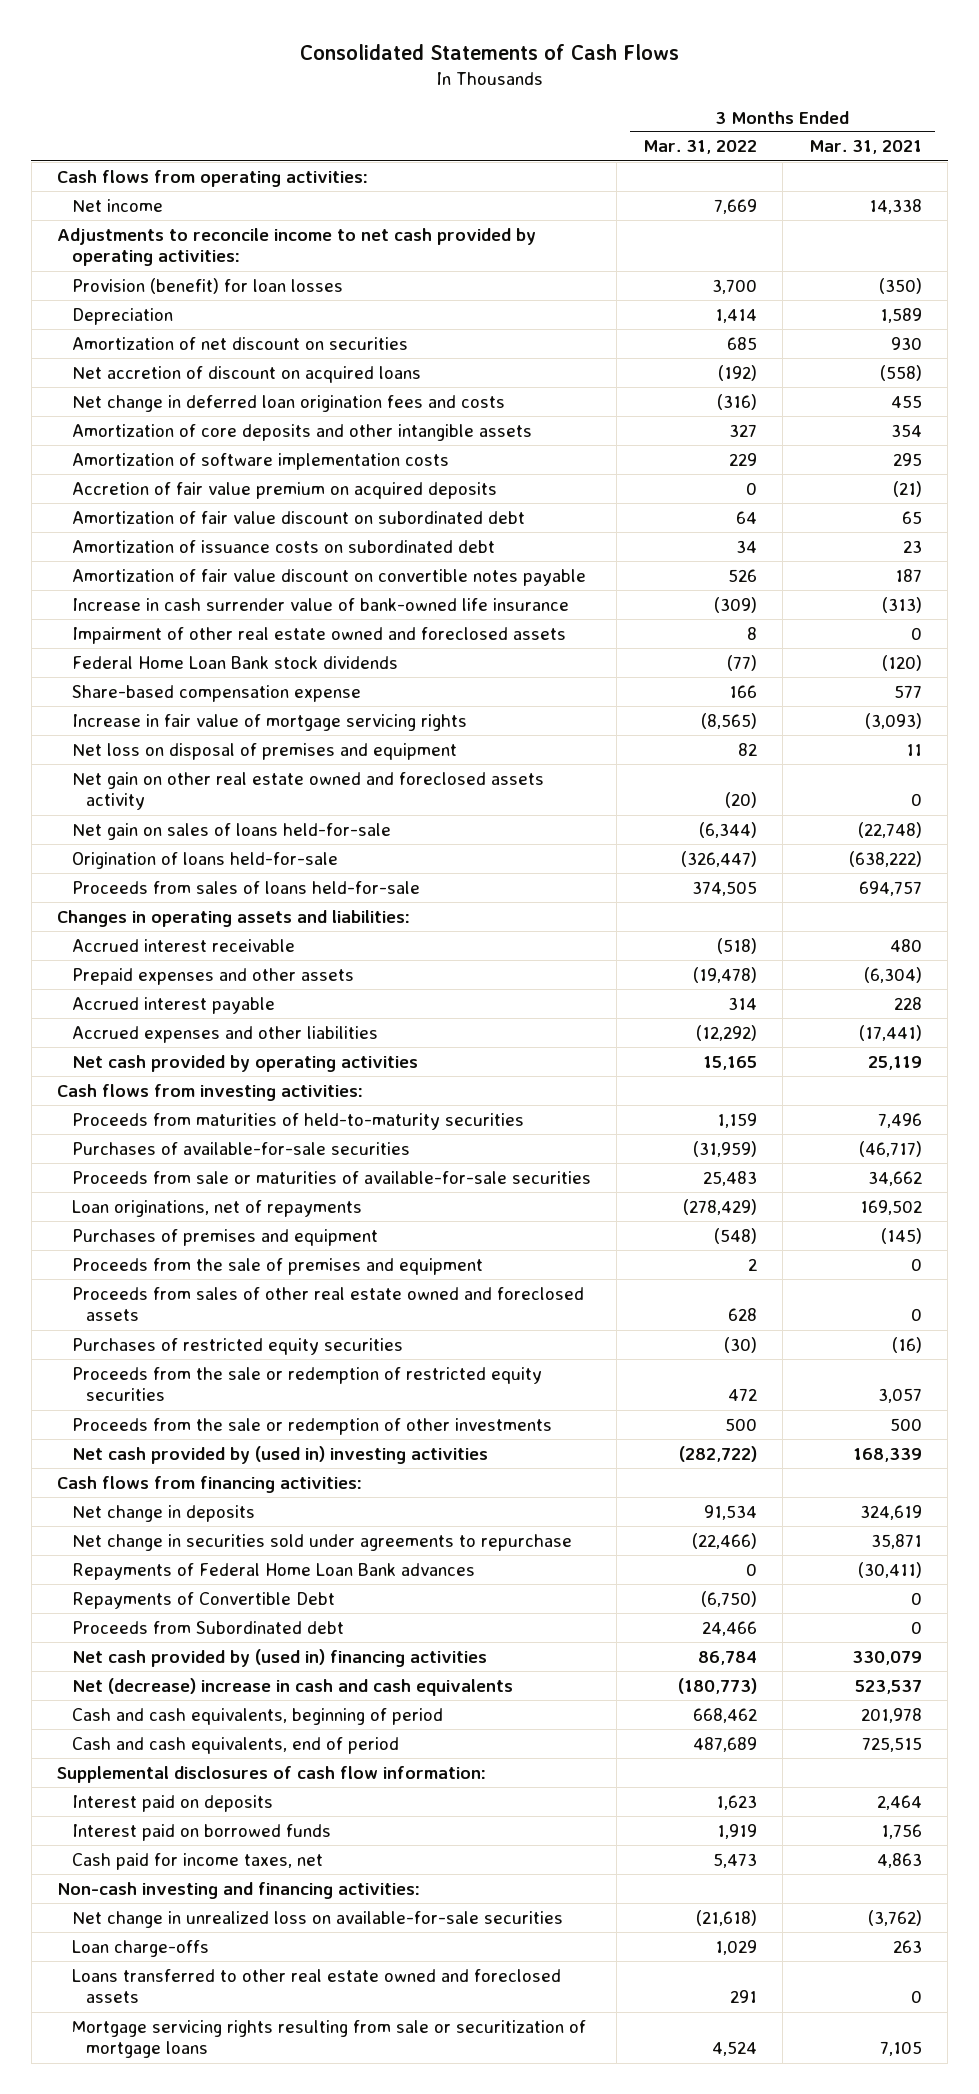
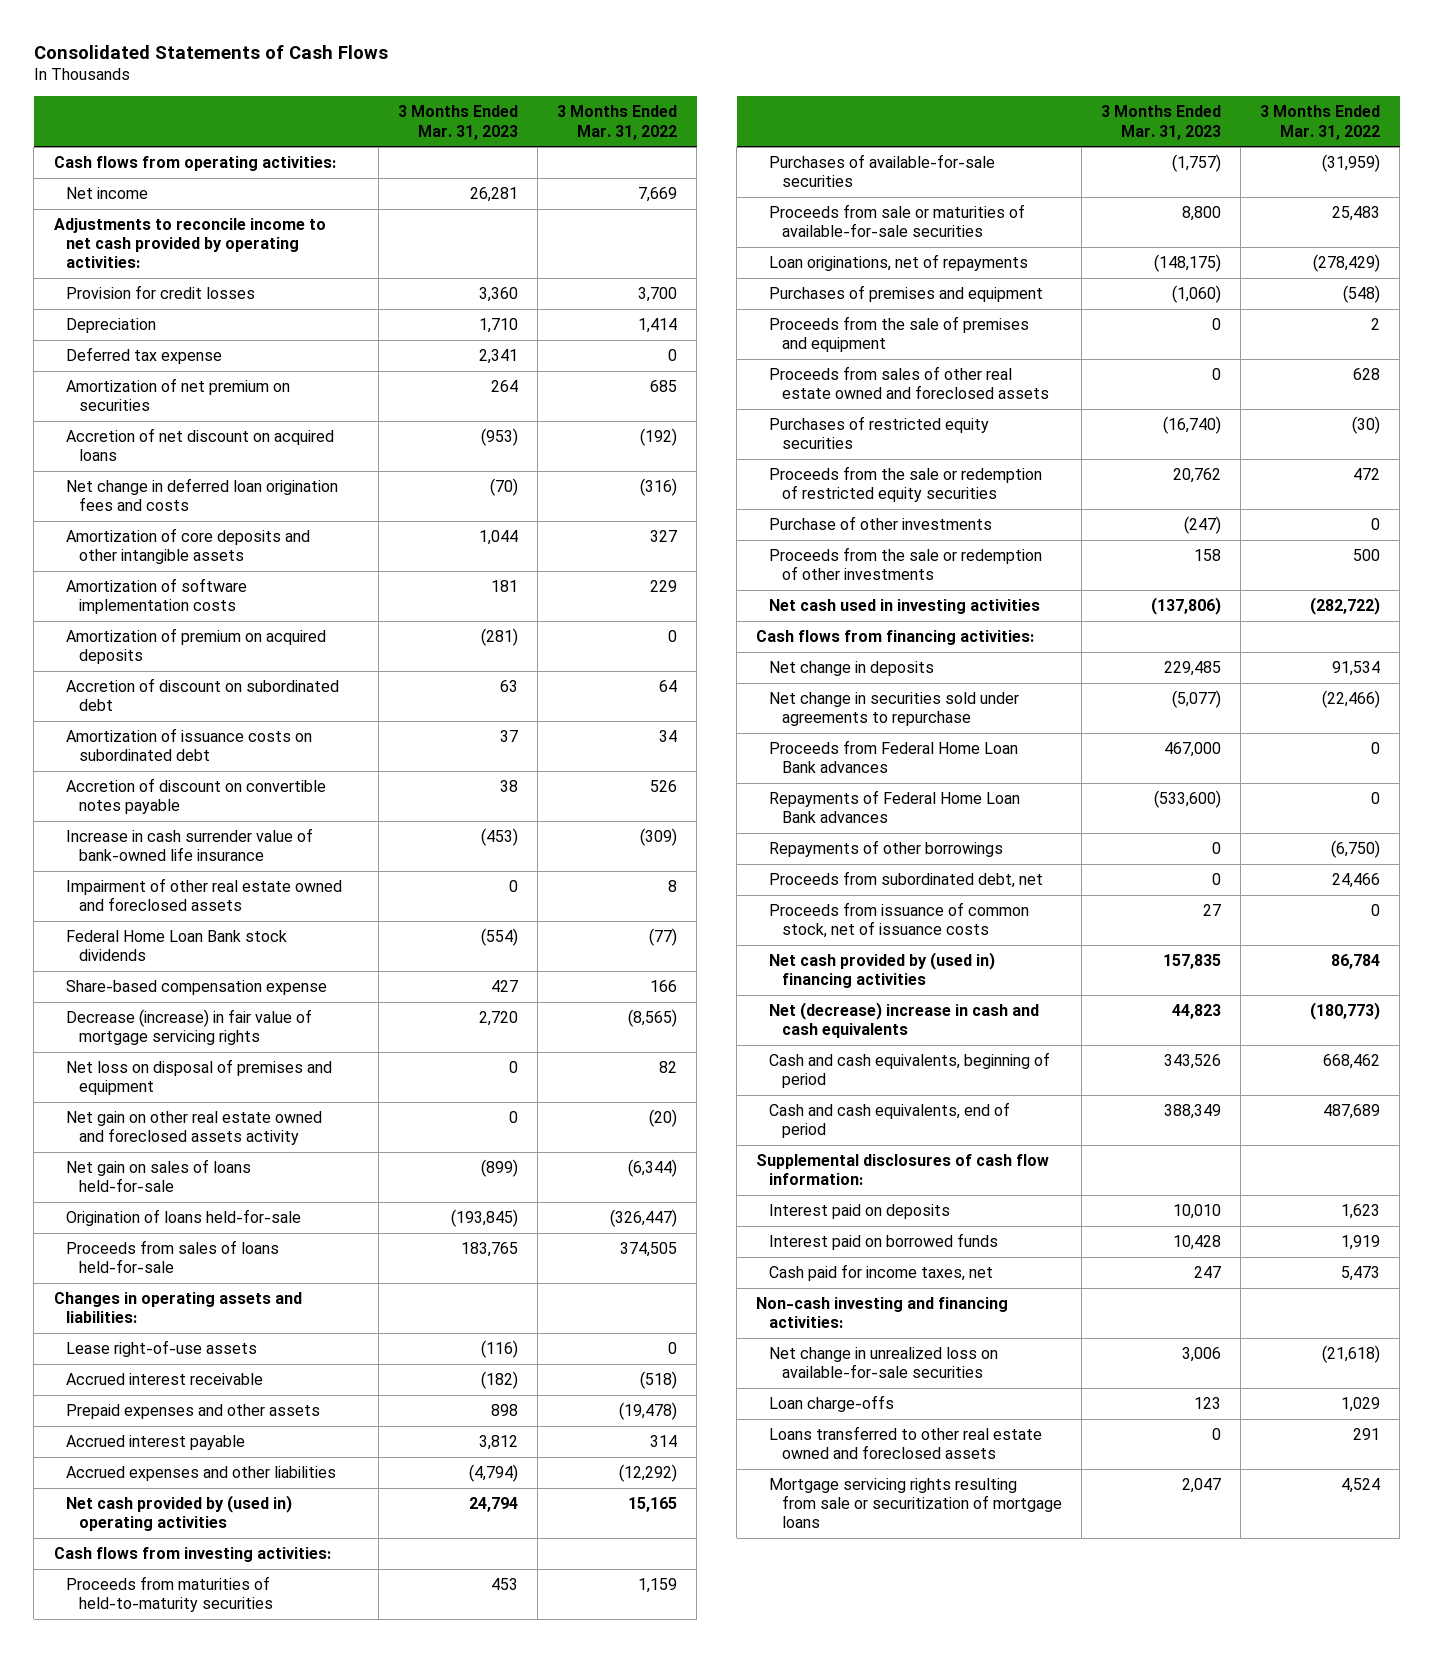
[808,140,922,155] Mar. 31, 2021 -> none
none -> [398,105,519,140] 3 Months Ended Mar. 31, 2023
[71,277,343,294] Provision (benefit) for loan losses -> [66,285,256,300] Provision for credit losses
none -> [66,347,223,365] Deferred tax expense
[71,336,408,350] Amortization of net discount on securities -> [66,378,291,412] Amortization of net premium on securities
[71,365,421,383] Net accretion of discount on acquired loans -> [66,428,335,462] Accretion of net discount on acquired loans
[71,481,497,499] Accretion of fair value premium on acquired deposits -> [66,628,327,665] Amortization of premium on acquired deposits
[71,510,525,524] Amortization of fair value discount on subordinated debt -> [66,678,340,712] Accretion of discount on subordinated debt
[71,568,586,586] Amortization of fair value discount on convertible notes payable -> [66,778,327,815] Accretion of discount on convertible notes payable
[71,713,467,731] Increase in fair value of mortgage servicing rights -> [66,1009,313,1046] Decrease (increase) in fair value of mortgage servicing rights
none -> [66,1340,258,1358] Lease right-of-use assets
[71,1054,418,1072] Net cash provided by operating activities -> [66,1495,293,1532] Net cash provided by (used in) operating activities
none -> [769,516,993,531] Purchase of other investments
[71,1445,488,1464] Net cash provided by (used in) investing activities -> [769,599,1041,615] Net cash used in investing activities
none -> [769,740,1019,774] Proceeds from Federal Home Loan Bank advances
[71,1591,335,1609] Repayments of Convertible Debt -> [769,840,1004,858] Repayments of other borrowings
[71,1620,344,1634] Proceeds from Subordinated debt -> [769,871,1044,889] Proceeds from subordinated debt, net
none -> [769,902,1030,939] Proceeds from issuance of common stock, net of issuance costs

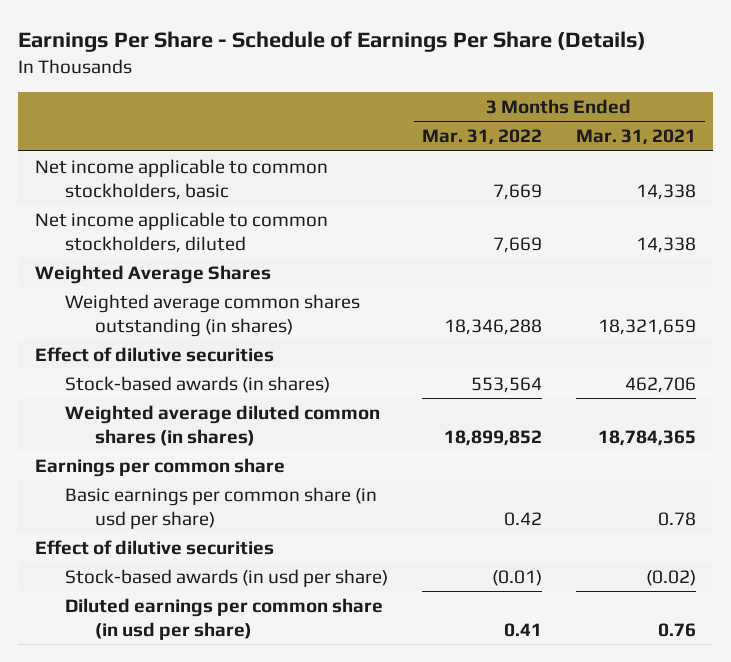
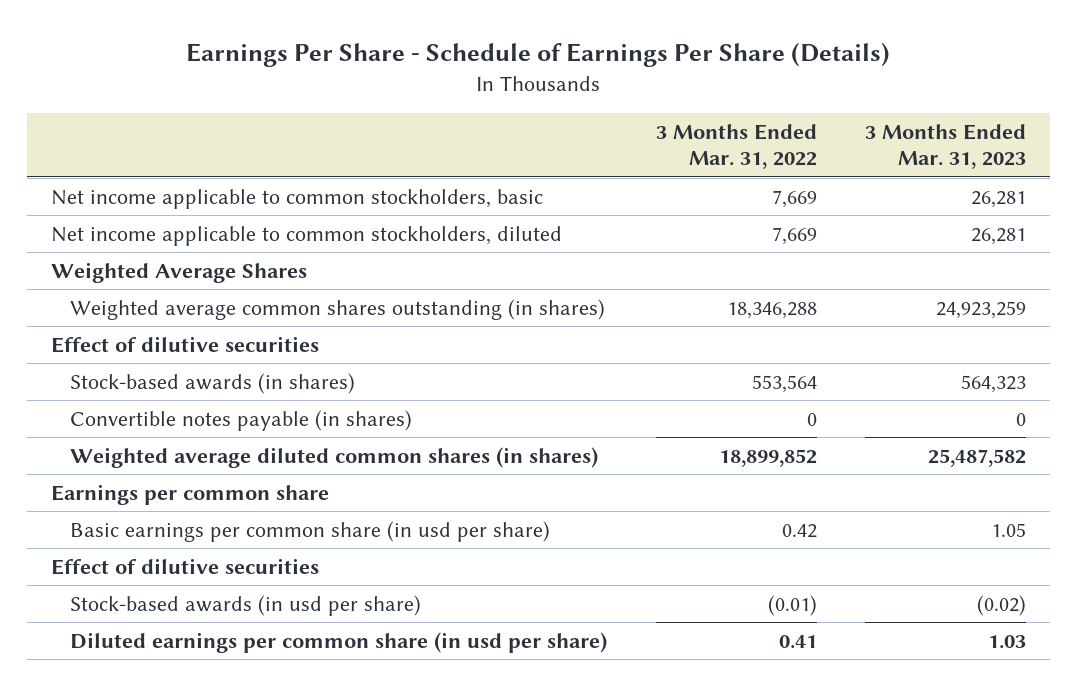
[576,129,697,146] Mar. 31, 2021 -> none
none -> [865,124,1027,170] 3 Months Ended Mar. 31, 2023
none -> [70,409,413,431] Convertible notes payable (in shares)

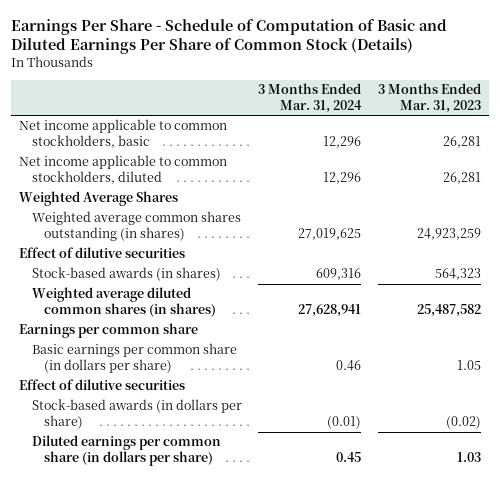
[186,42,891,68] Earnings Per Share - Schedule of Earnings Per Share (Details) -> [11,18,448,55] Earnings Per Share - Schedule of Computation of Basic and Diluted Earnings Per Share of Common Stock (Details)
[655,124,817,170] 3 Months Ended Mar. 31, 2022 -> none
none -> [258,83,363,114] 3 Months Ended Mar. 31, 2024
[70,409,413,431] Convertible notes payable (in shares) -> none
[70,520,551,542] Basic earnings per common share (in usd per share) -> [31,343,237,374] Basic earnings per common share (in dollars per share)
[70,594,422,616] Stock-based awards (in usd per share) -> [31,399,242,430] Stock-based awards (in dollars per share)
[70,631,608,653] Diluted earnings per common share (in usd per share) -> [31,435,221,467] Diluted earnings per common share (in dollars per share)

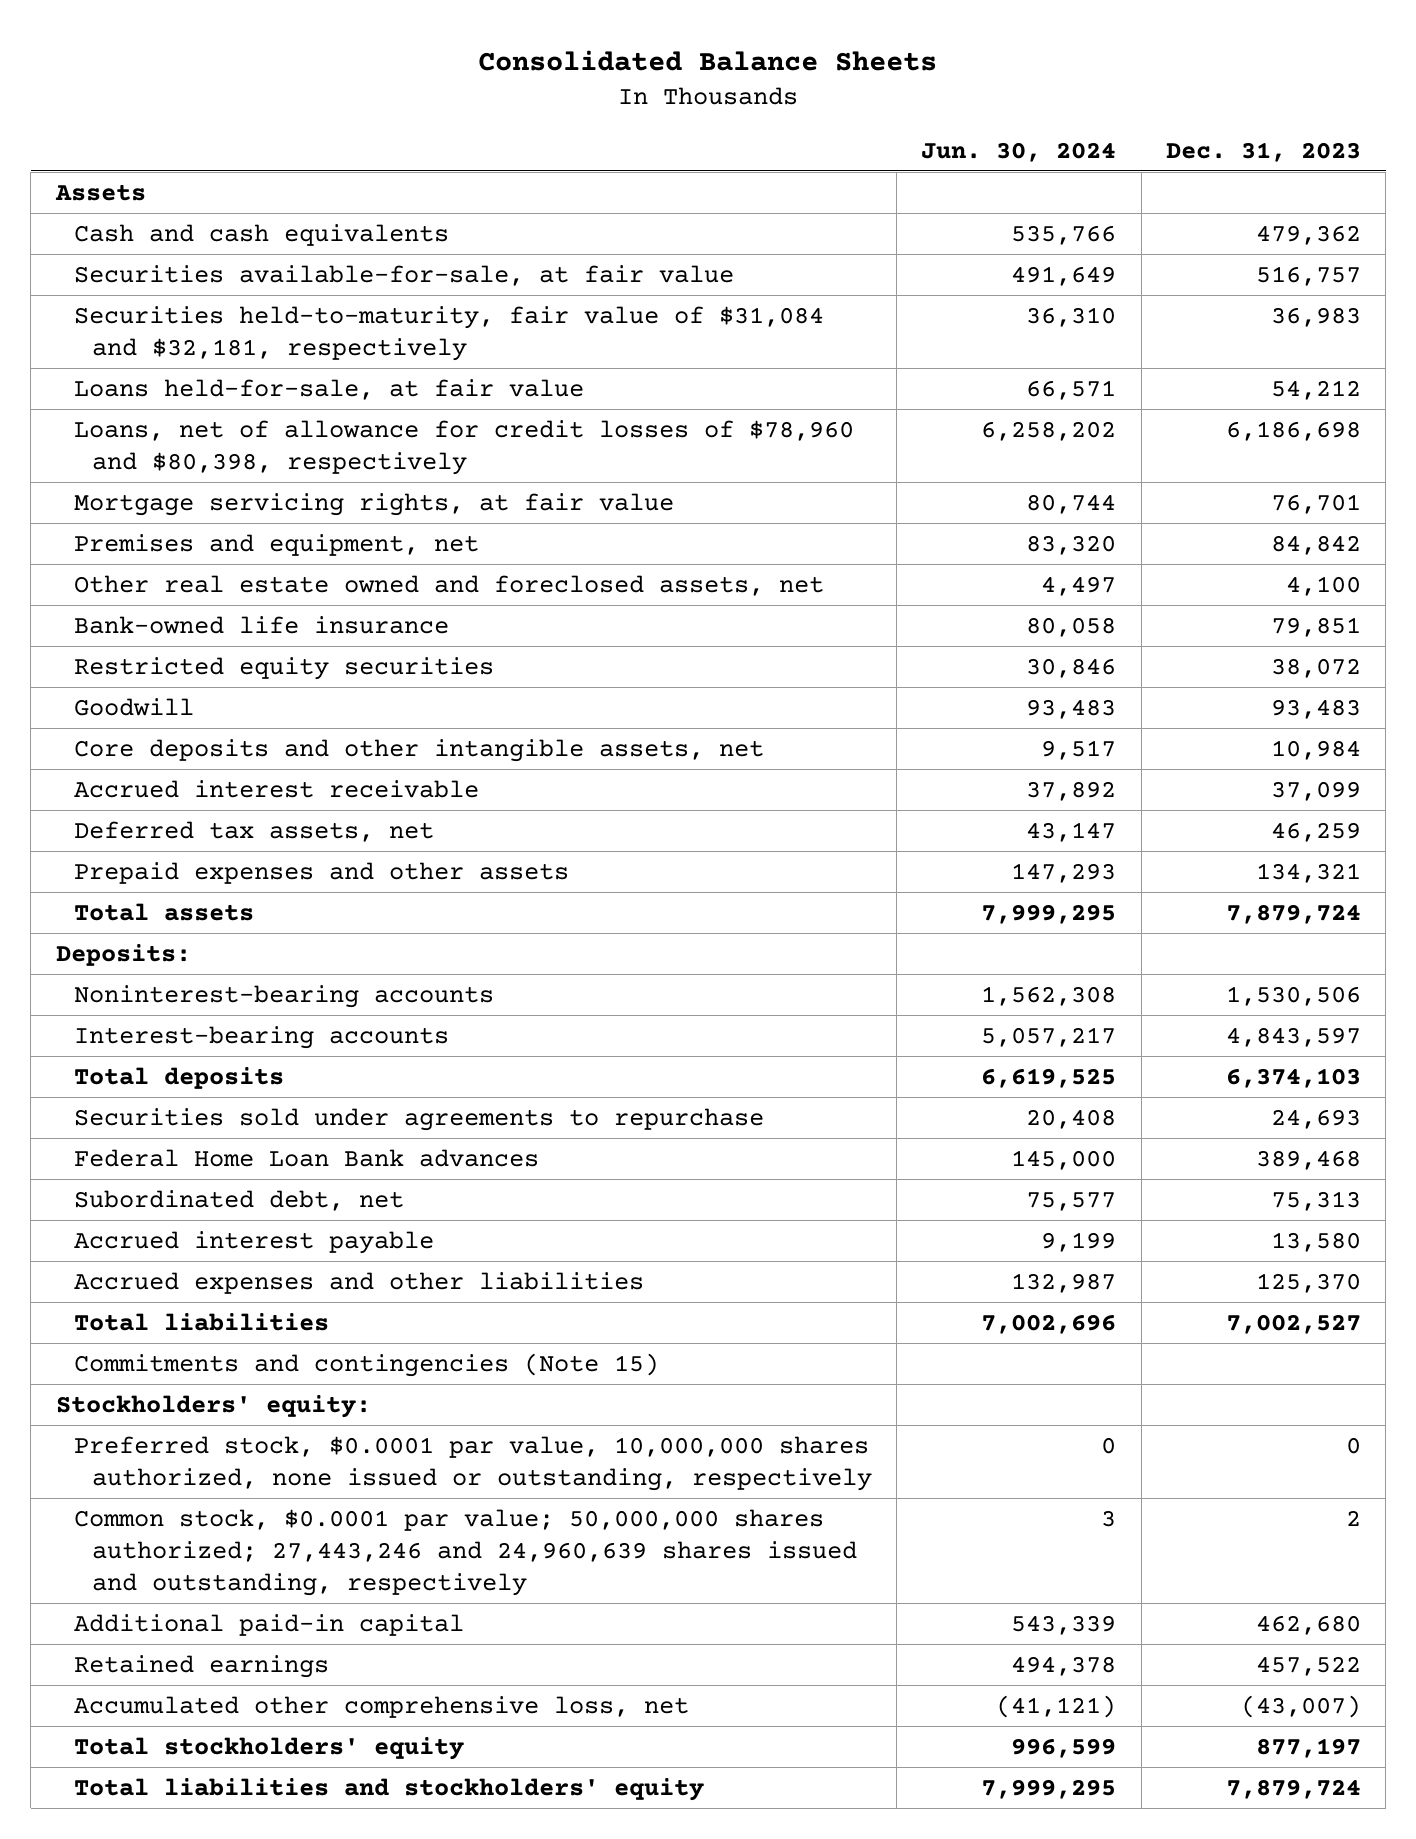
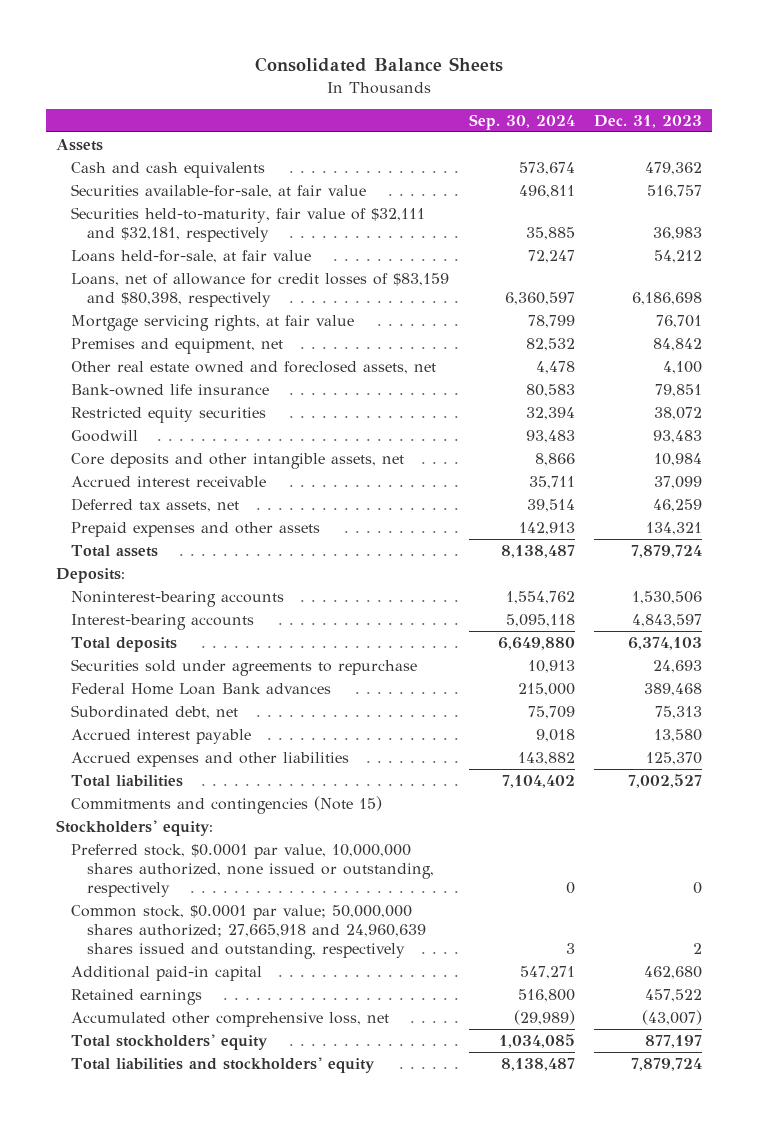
[921,141,1117,162] Jun. 30, 2024 -> none
none -> [468,113,575,130] Sep. 30, 2024
[73,305,824,361] Securities held-to-maturity, fair value of $31,084 and $32,181, respectively -> [71,207,426,243] Securities held-to-maturity, fair value of $32,111 and $32,181, respectively
[73,419,854,475] Loans, net of allowance for credit losses of $78,960 and $80,398, respectively -> [71,273,450,308] Loans, net of allowance for credit losses of $83,159 and $80,398, respectively
[73,1508,857,1596] Common stock, $0.0001 par value; 50,000,000 shares authorized; 27,443,246 and 24,960,639 shares issued and outstanding, respectively -> [71,905,426,960] Common stock, $0.0001 par value; 50,000,000 shares authorized; 27,665,918 and 24,960,639 shares issued and outstanding, respectively

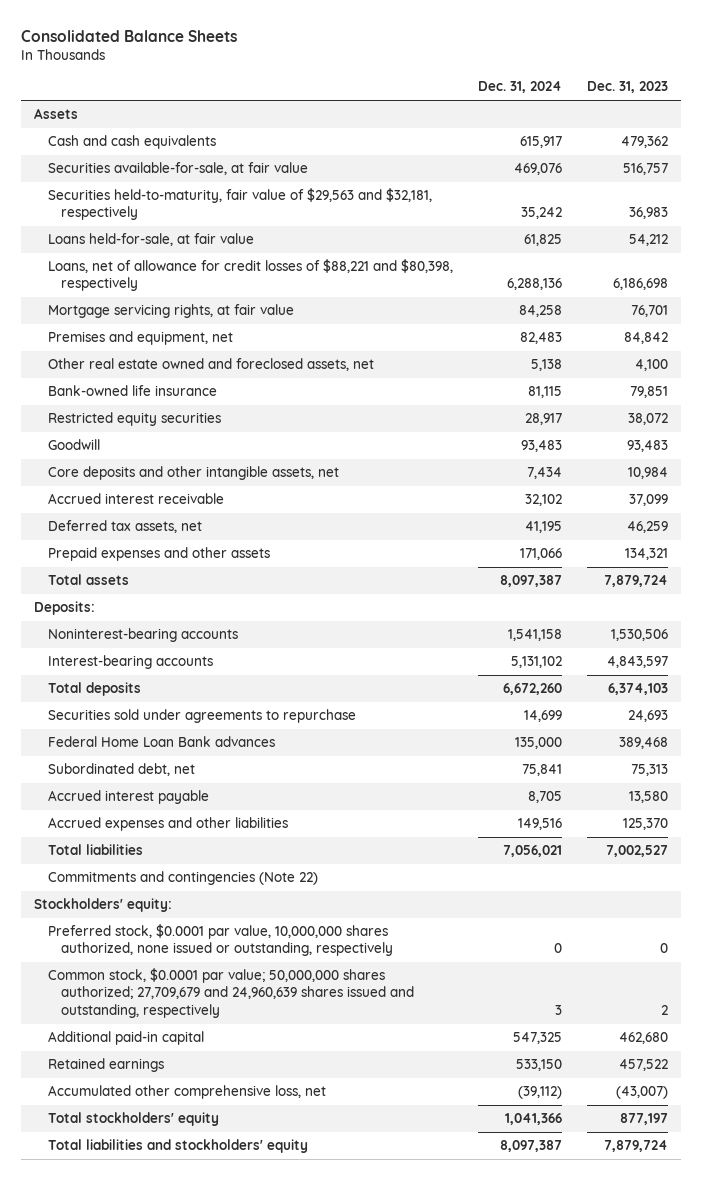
[468,113,575,130] Sep. 30, 2024 -> none
none -> [478,81,563,94] Dec. 31, 2024
[71,207,426,243] Securities held-to-maturity, fair value of $32,111 and $32,181, respectively -> [47,188,432,221] Securities held-to-maturity, fair value of $29,563 and $32,181, respectively
[71,273,450,308] Loans, net of allowance for credit losses of $83,159 and $80,398, respectively -> [47,259,453,292] Loans, net of allowance for credit losses of $88,221 and $80,398, respectively
[71,796,383,815] Commitments and contingencies (Note 15) -> [47,871,318,886] Commitments and contingencies (Note 22)
[71,905,426,960] Common stock, $0.0001 par value; 50,000,000 shares authorized; 27,665,918 and 24,960,639 shares issued and outstanding, respectively -> [47,968,415,1018] Common stock, $0.0001 par value; 50,000,000 shares authorized; 27,709,679 and 24,960,639 shares issued and outstanding, respectively

